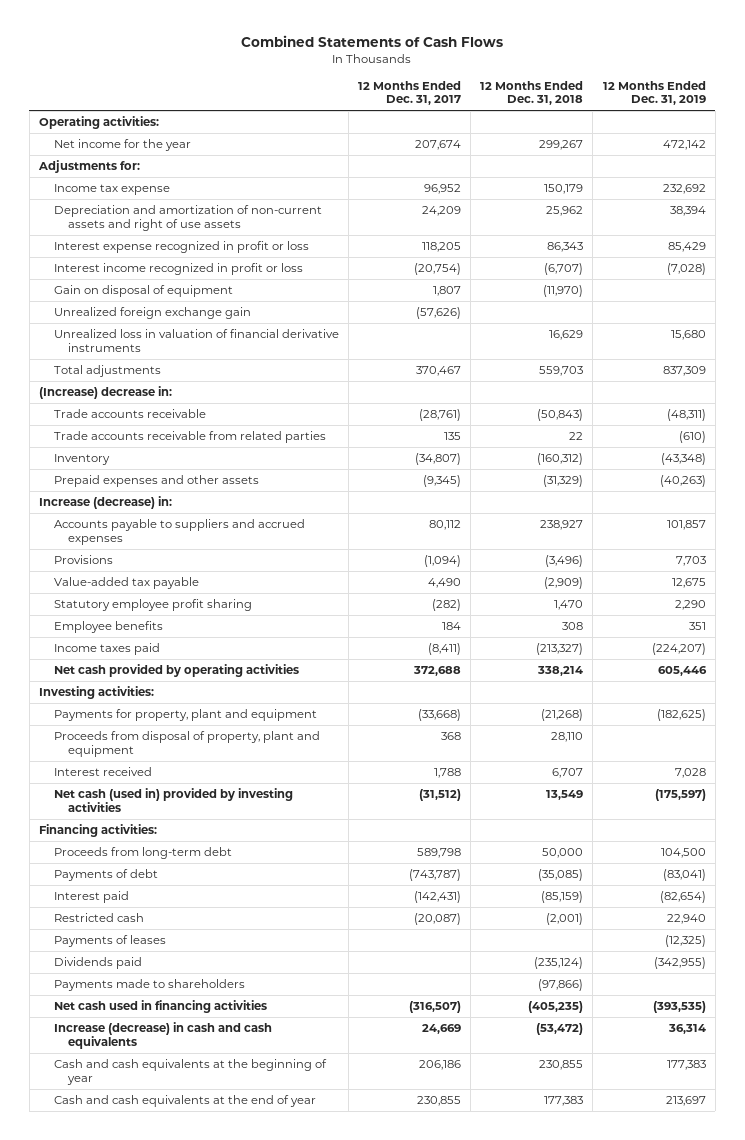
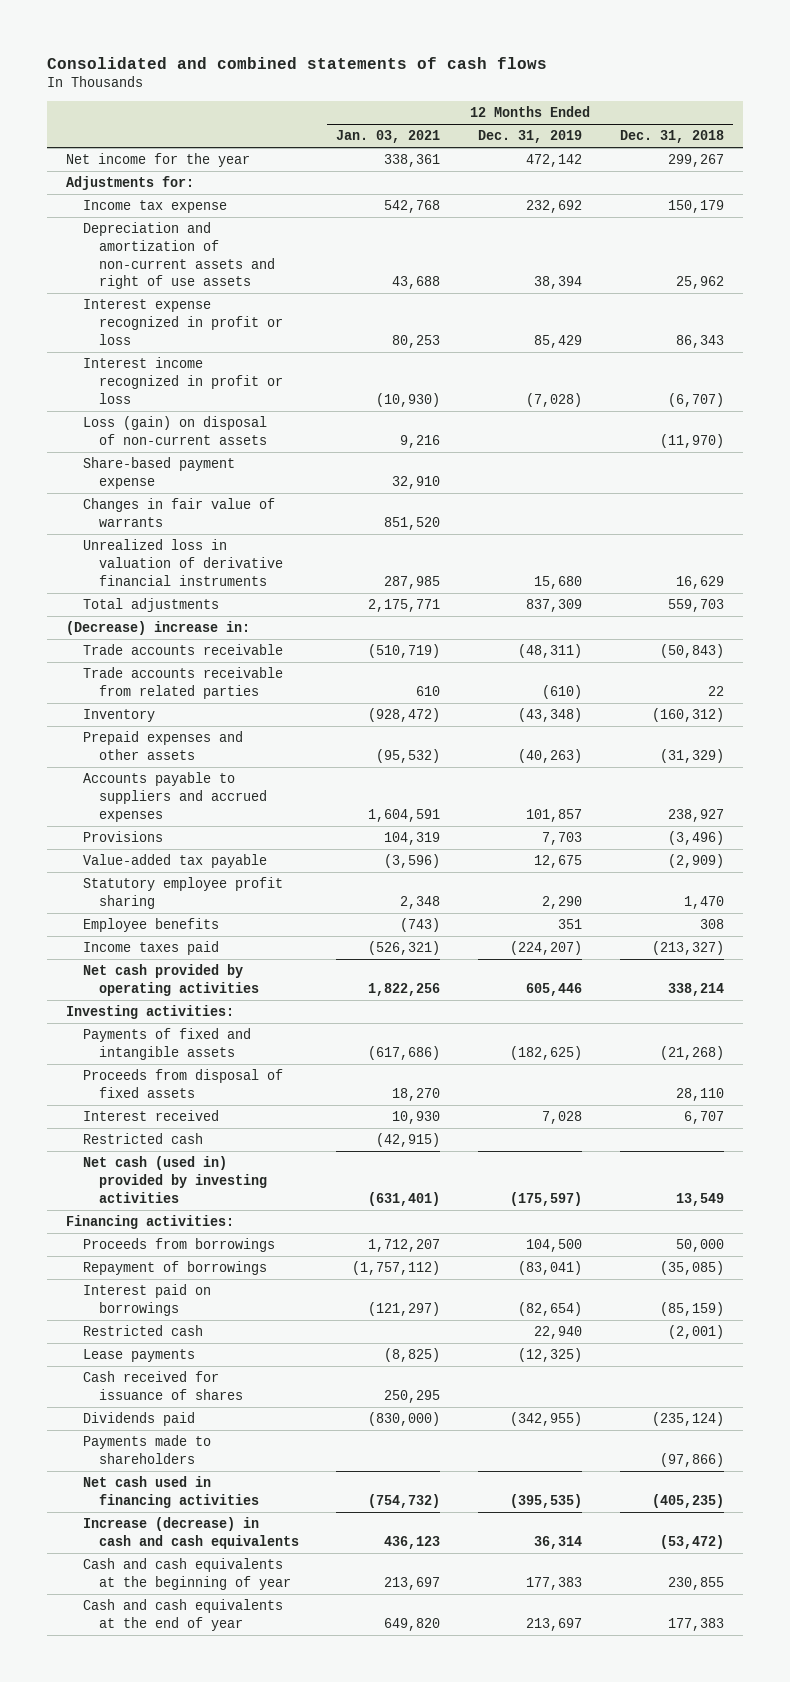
[241,35,504,48] Combined Statements of Cash Flows -> [47,56,548,69] Consolidated and combined statements of cash flows
[358,80,462,106] 12 Months Ended Dec. 31, 2017 -> none
none -> [336,130,441,144] Jan. 03, 2021
[39,116,160,130] Operating activities: -> none
[53,307,251,320] Unrealized foreign exchange gain -> none
[53,285,233,298] Gain on disposal of equipment -> [82,416,267,445] Loss (gain) on disposal of non-current assets
none -> [82,457,235,489] Share-based payment expense
none -> [82,498,275,527] Changes in fair value of warrants
[53,329,339,352] Unrealized loss in valuation of financial derivative instruments -> [82,539,283,586] Unrealized loss in valuation of derivative financial instruments
[39,386,173,400] (Increase) decrease in: -> [66,621,251,636] (Decrease) increase in:
[39,496,173,510] Increase (decrease) in: -> none
[53,709,317,722] Payments for property, plant and equipment -> [82,1028,251,1060] Payments of fixed and intangible assets
[53,731,320,757] Proceeds from disposal of property, plant and equipment -> [82,1069,283,1098] Proceeds from disposal of fixed assets
none -> [82,1133,203,1145] Restricted cash
[53,847,232,860] Proceeds from long-term debt -> [82,1238,275,1253] Proceeds from borrowings
[53,869,158,882] Payments of debt -> [82,1261,267,1276] Repayment of borrowings
[53,891,129,904] Interest paid -> [82,1284,211,1316] Interest paid on borrowings
[53,935,166,948] Payments of leases -> [82,1349,195,1363] Lease payments
none -> [82,1371,243,1400] Cash received for issuance of shares
[652,1001,706,1014] (393,535) -> [510,1493,583,1508] (395,535)

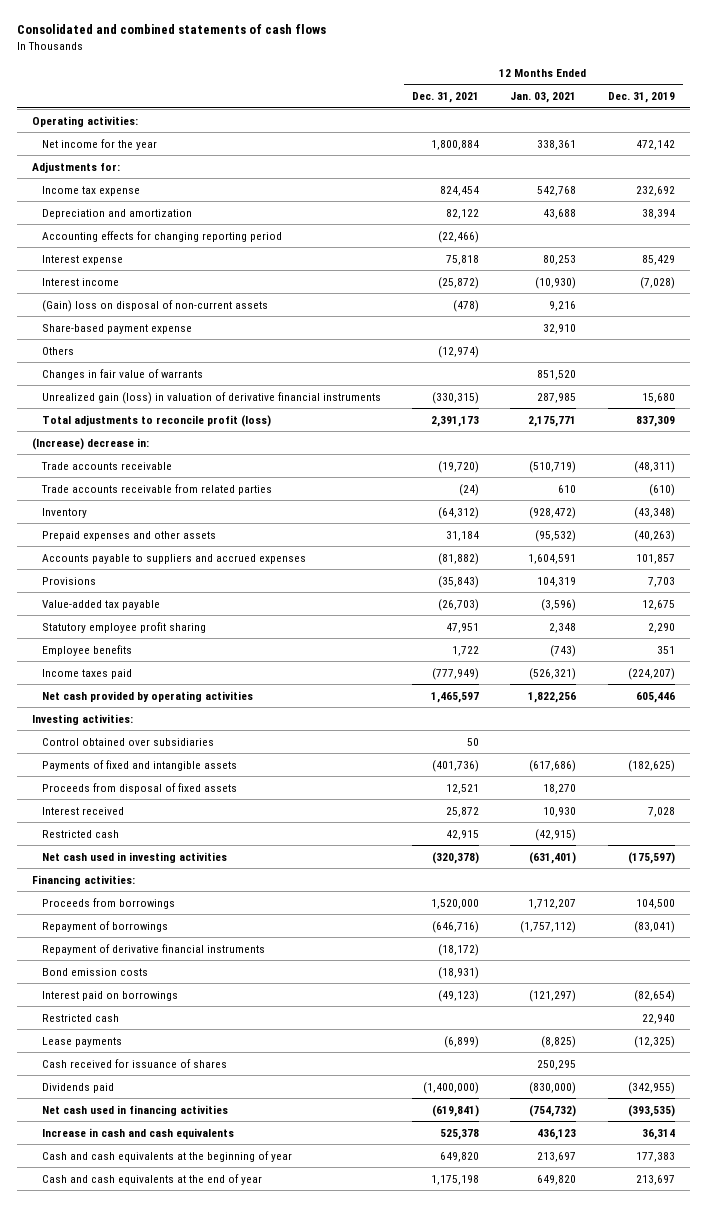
[619,130,724,144] Dec. 31, 2018 -> none
none -> [412,91,480,103] Dec. 31, 2021
none -> [32,115,139,127] Operating activities:
[82,222,275,290] Depreciation and amortization of non-current assets and right of use assets -> [42,208,193,219] Depreciation and amortization
none -> [42,230,283,242] Accounting effects for changing reporting period
[82,299,283,345] Interest expense recognized in profit or loss -> [42,254,124,265] Interest expense
[82,357,283,404] Interest income recognized in profit or loss -> [42,277,120,286] Interest income
[82,416,267,445] Loss (gain) on disposal of non-current assets -> [42,299,269,312] (Gain) loss on disposal of non-current assets
none -> [42,346,75,355] Others
[82,539,283,586] Unrealized loss in valuation of derivative financial instruments -> [42,391,382,404] Unrealized gain (loss) in valuation of derivative financial instruments
[82,598,219,613] Total adjustments -> [42,414,272,427] Total adjustments to reconcile profit (loss)
[66,621,251,636] (Decrease) increase in: -> [32,437,150,450] (Increase) decrease in:
none -> [42,737,215,746] Control obtained over subsidiaries
[82,1156,267,1203] Net cash (used in) provided by investing activities -> [42,851,228,863] Net cash used in investing activities
none -> [42,943,266,955] Repayment of derivative financial instruments
none -> [42,967,149,976] Bond emission costs
[82,1435,211,1464] Payments made to shareholders -> none
[510,1493,583,1508] (395,535) -> [627,1104,675,1117] (393,535)
[82,1517,299,1549] Increase (decrease) in cash and cash equivalents -> [42,1127,235,1139] Increase in cash and cash equivalents

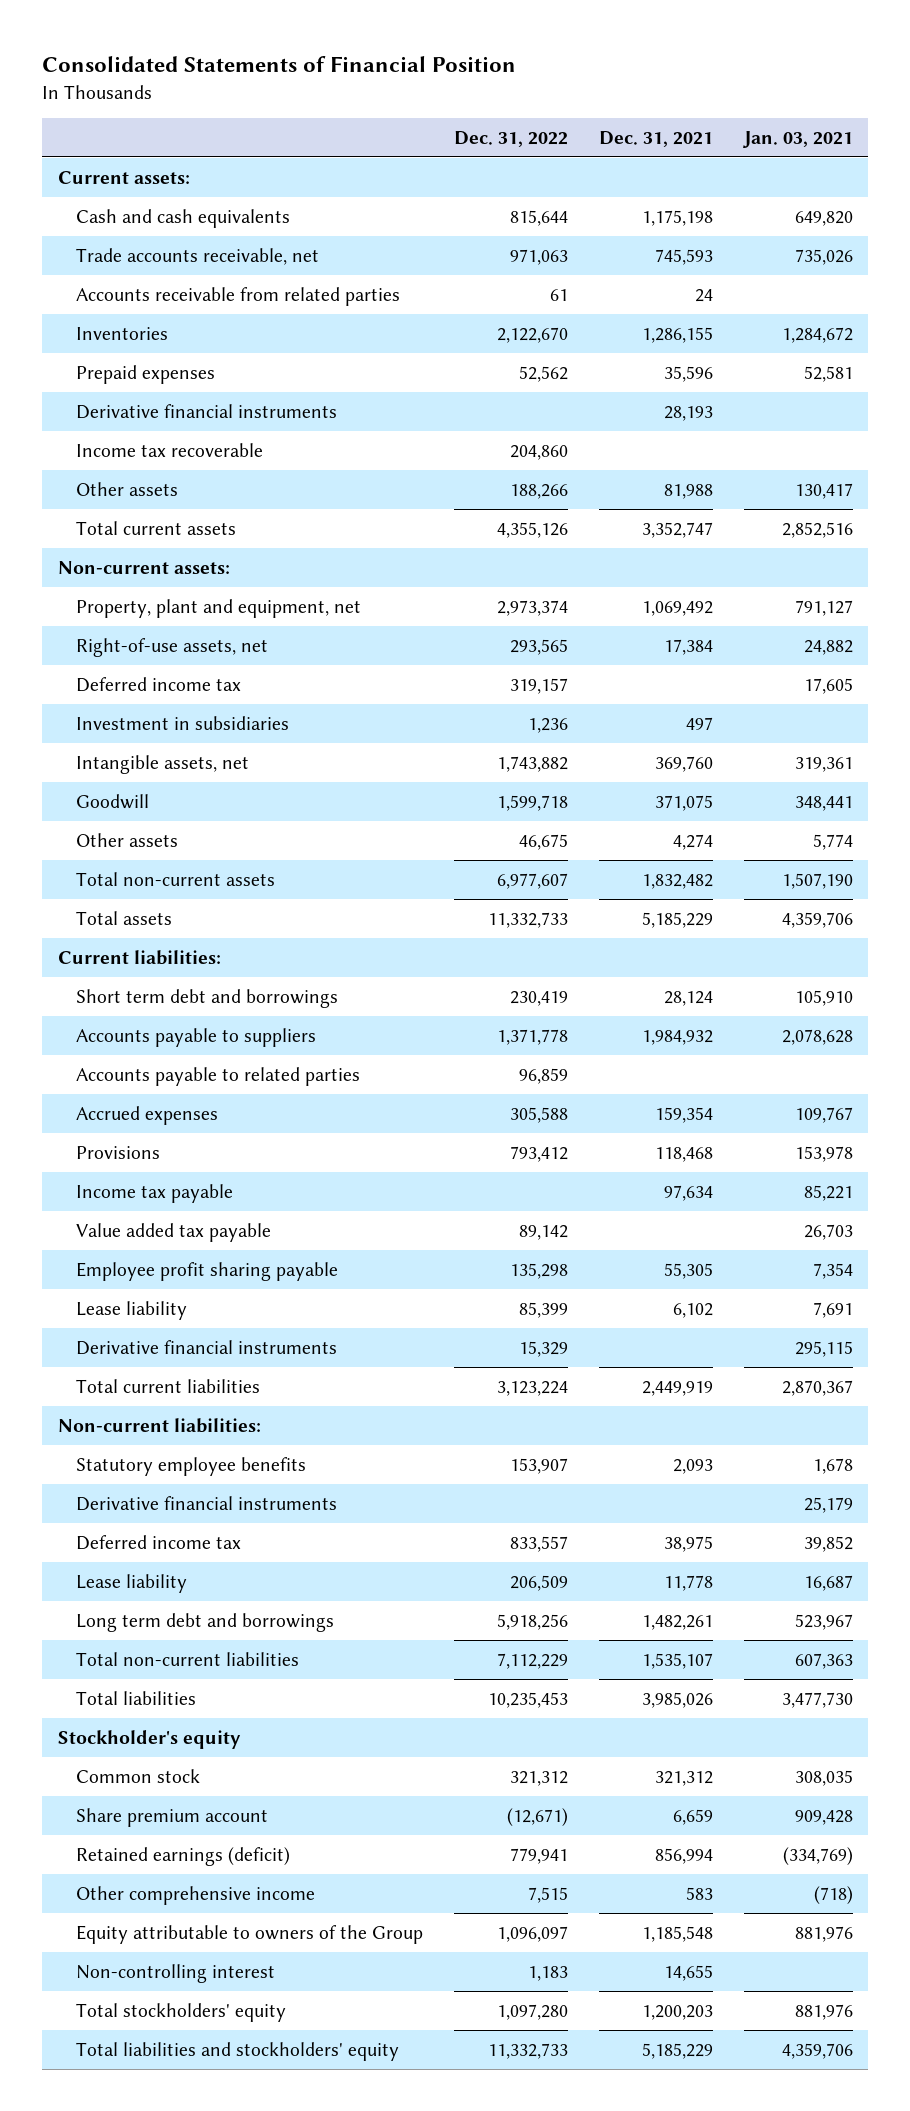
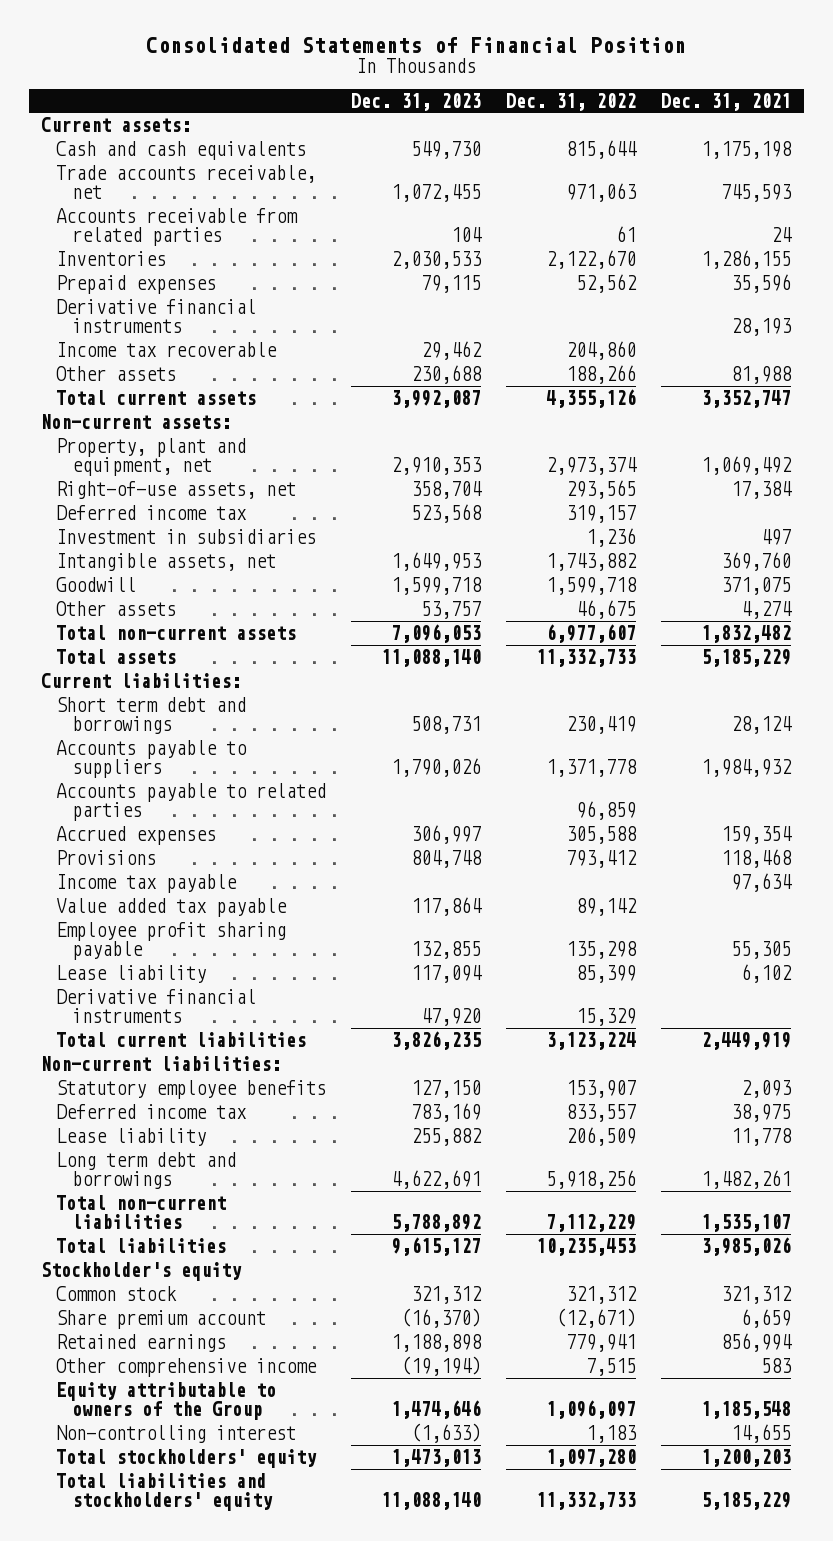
[742,130,853,148] Jan. 03, 2021 -> none
none -> [351,92,482,111] Dec. 31, 2023
[75,1495,337,1511] Derivative financial instruments -> none
[75,1846,290,1866] Retained earnings (deficit) -> [56,1333,227,1352] Retained earnings

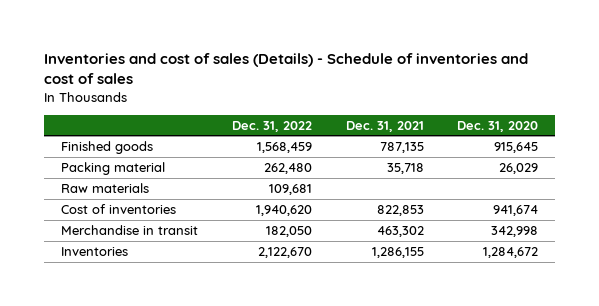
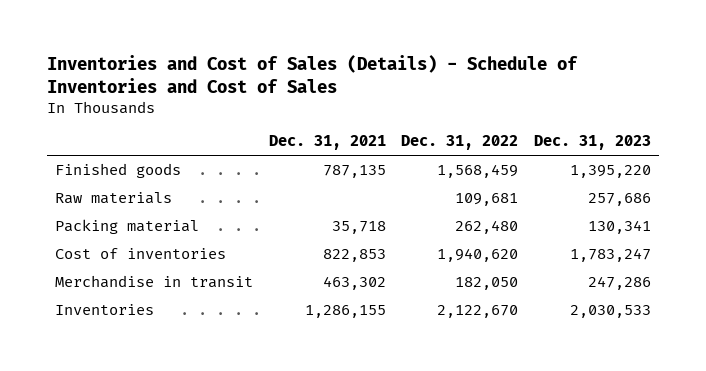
[43,53,528,85] Inventories and cost of sales (Details) - Schedule of inventories and cost of sales -> [46,54,578,93] Inventories and Cost of Sales (Details) - Schedule of Inventories and Cost of Sales
[457,120,539,132] Dec. 31, 2020 -> none
none -> [534,135,652,151] Dec. 31, 2023
[60,161,165,175] Packing material -> [54,219,199,235] Packing material

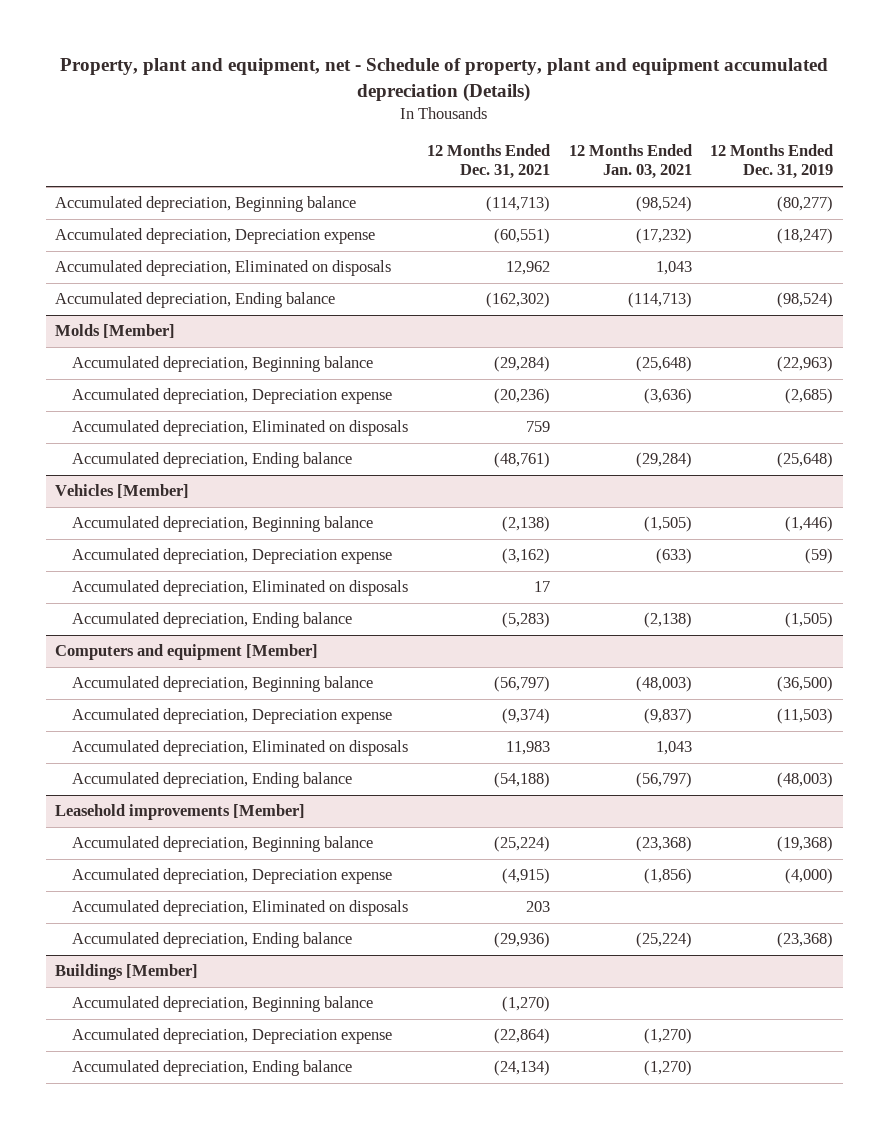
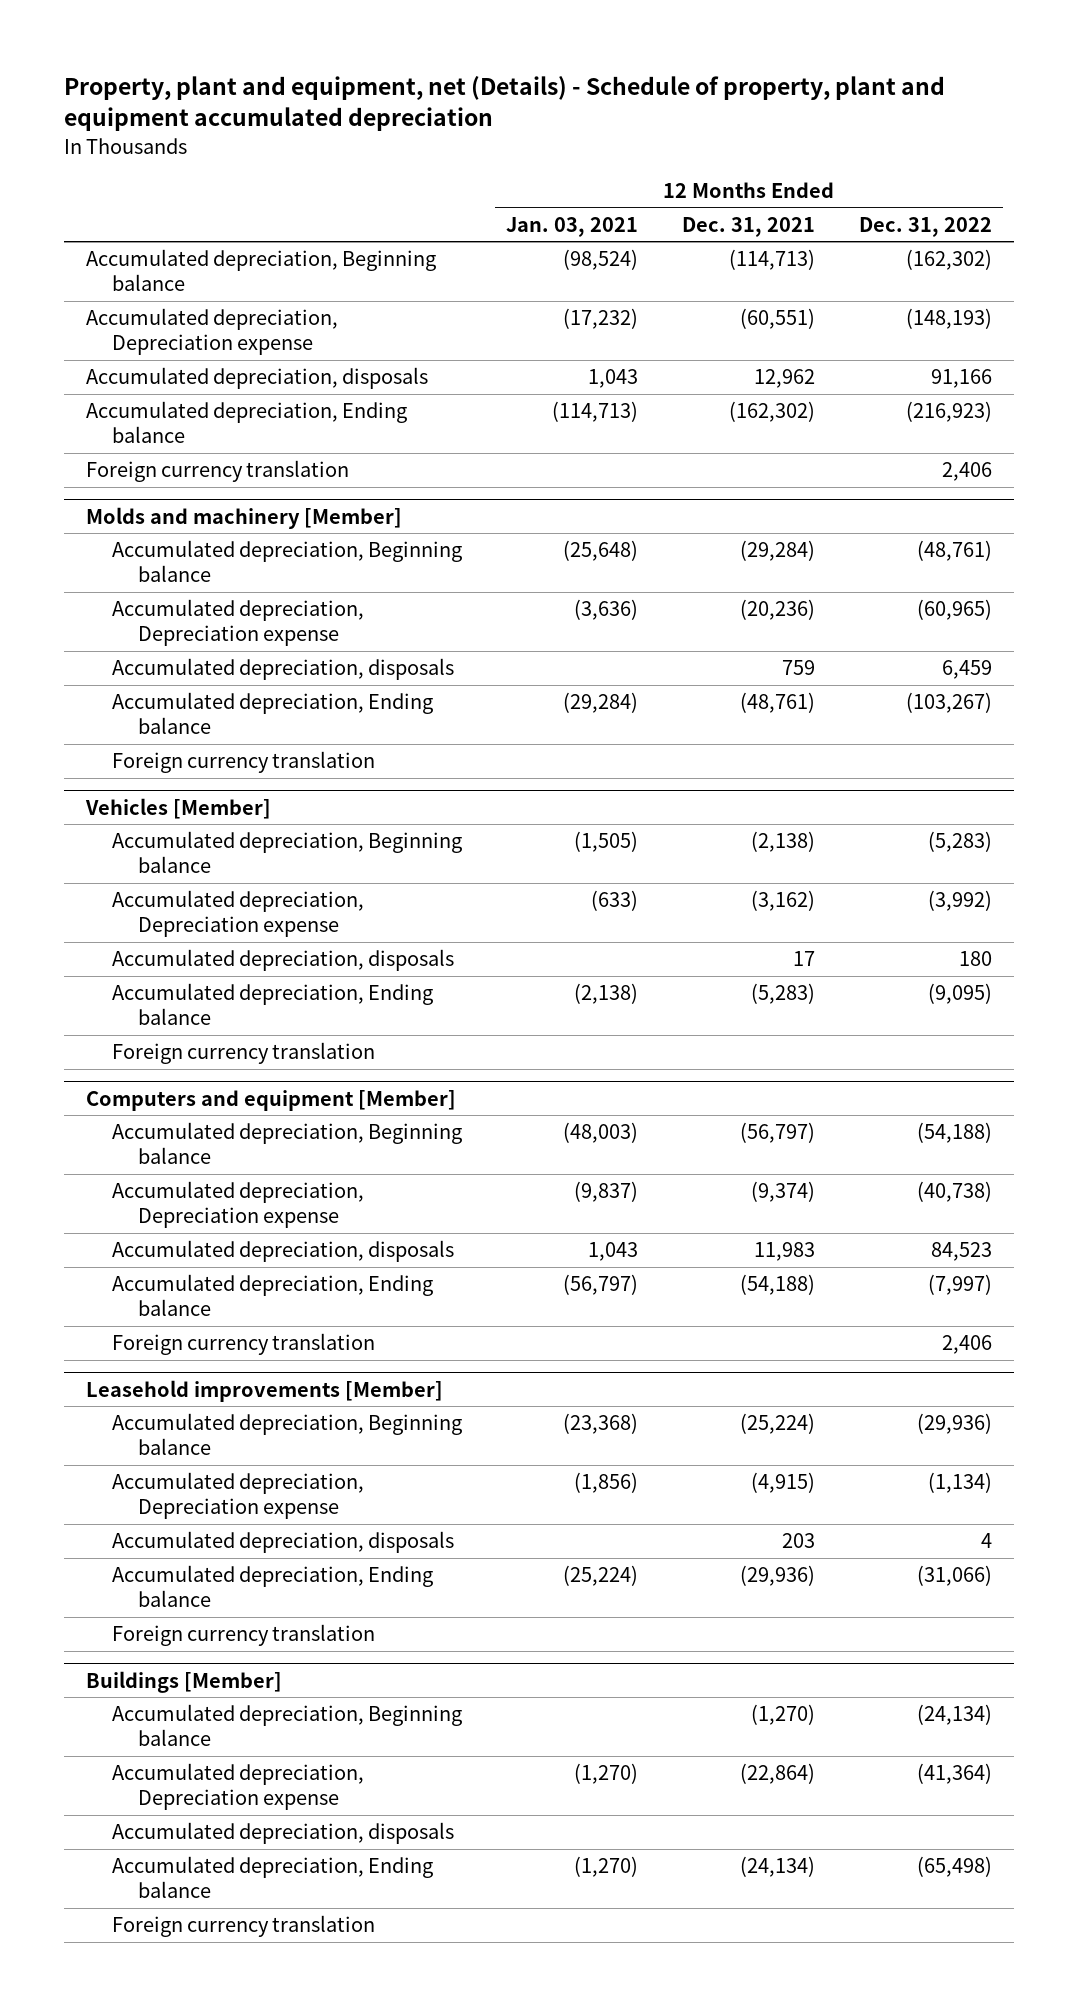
[60,58,829,102] Property, plant and equipment, net - Schedule of property, plant and equipment accumulated depreciation (Details) -> [64,76,946,132] Property, plant and equipment, net (Details) - Schedule of property, plant and equipment accumulated depreciation
[710,144,834,180] 12 Months Ended Dec. 31, 2019 -> none
none -> [858,216,992,237] Dec. 31, 2022
[55,260,392,277] Accumulated depreciation, Eliminated on disposals -> [86,367,429,390] Accumulated depreciation, disposals
none -> [86,460,350,483] Foreign currency translation
[55,324,176,339] Molds [Member] -> [86,506,403,529] Molds and machinery [Member]
[71,420,408,437] Accumulated depreciation, Eliminated on disposals -> [111,658,454,681] Accumulated depreciation, disposals
none -> [111,751,375,774] Foreign currency translation
[71,580,408,597] Accumulated depreciation, Eliminated on disposals -> [111,949,454,972] Accumulated depreciation, disposals
none -> [111,1042,375,1065] Foreign currency translation
[71,740,408,757] Accumulated depreciation, Eliminated on disposals -> [111,1240,454,1263] Accumulated depreciation, disposals
none -> [111,1333,375,1356] Foreign currency translation
[71,900,408,917] Accumulated depreciation, Eliminated on disposals -> [111,1531,454,1554] Accumulated depreciation, disposals
none -> [111,1624,375,1647] Foreign currency translation
none -> [111,1822,454,1845] Accumulated depreciation, disposals
none -> [111,1915,375,1938] Foreign currency translation

